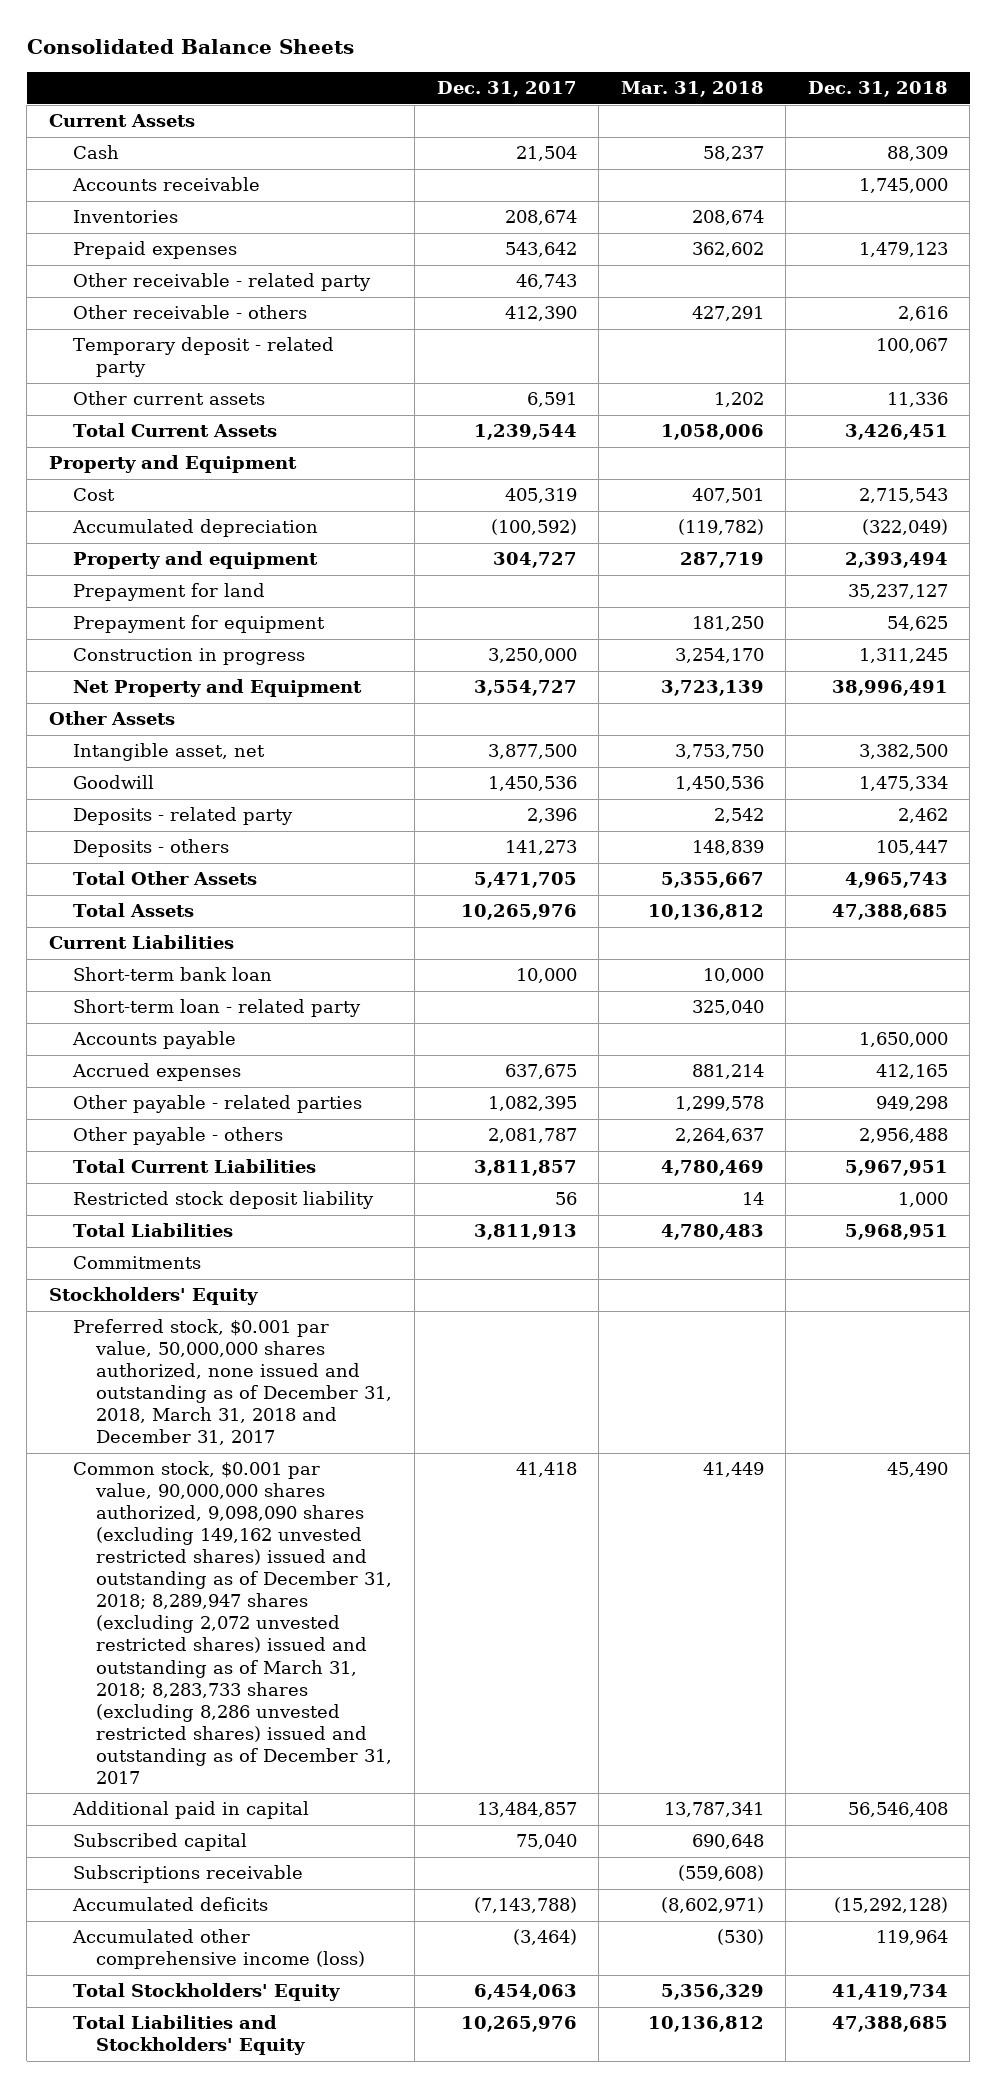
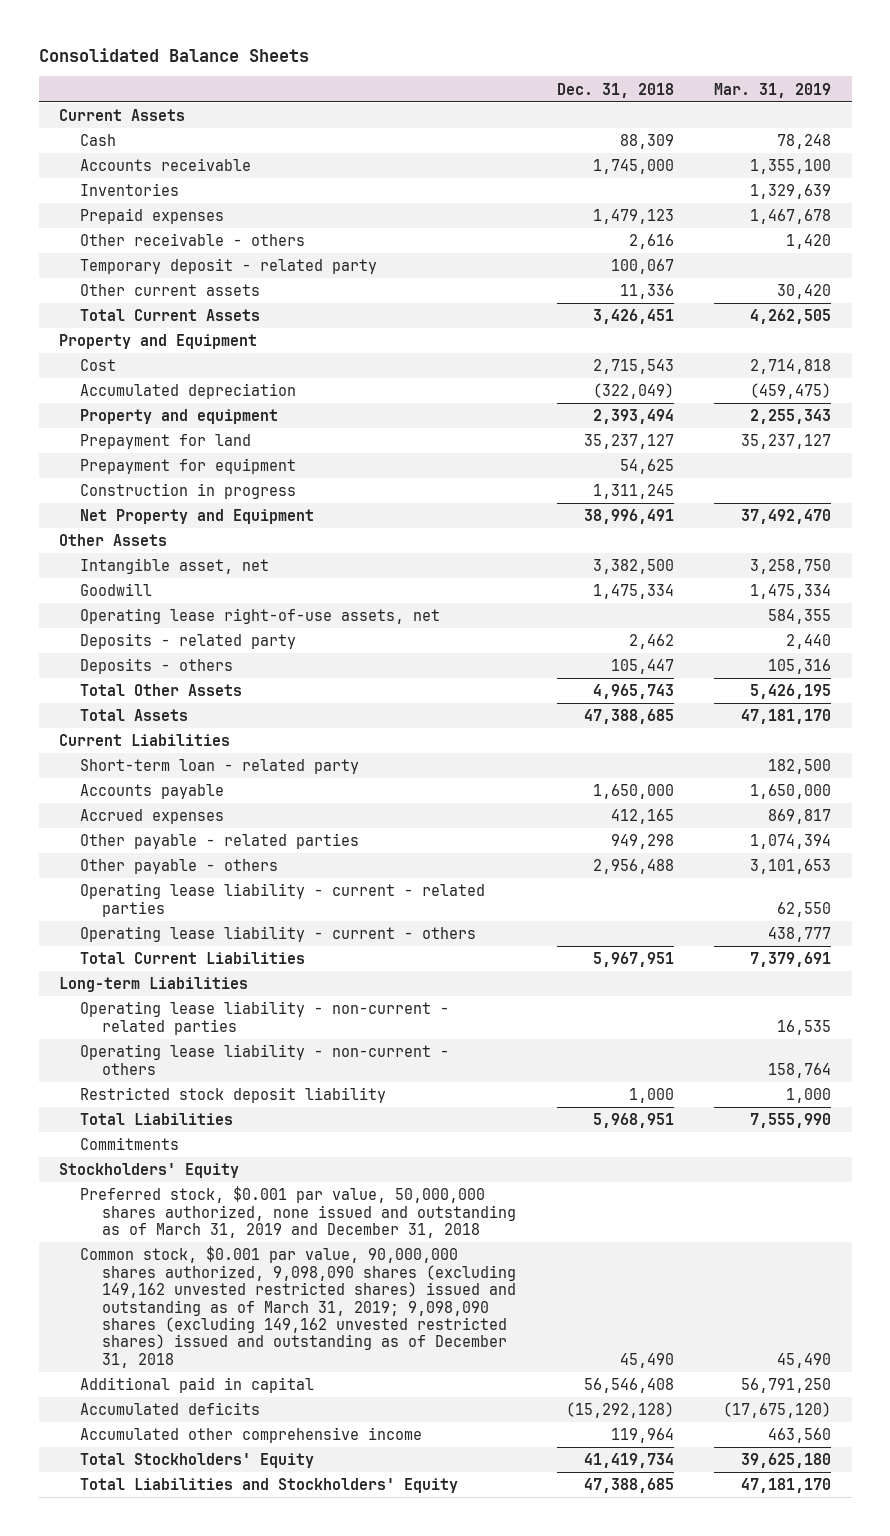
[436,80,577,97] Dec. 31, 2017 -> none
[620,80,764,97] Mar. 31, 2018 -> none
none -> [714,82,832,98] Mar. 31, 2019
[72,273,371,292] Other receivable - related party -> none
none -> [80,608,441,625] Operating lease right-of-use assets, net
[72,967,272,982] Short-term bank loan -> none
none -> [80,883,486,917] Operating lease liability - current - related parties
none -> [80,926,477,943] Operating lease liability - current - others
none -> [58,977,248,993] Long-term Liabilities
none -> [80,1001,450,1035] Operating lease liability - non-current - related parties
none -> [80,1044,450,1075] Operating lease liability - non-current - others
[72,1319,393,1446] Preferred stock, $0.001 par value, 50,000,000 shares authorized, none issued and outstanding as of December 31, 2018, March 31, 2018 and December 31, 2017 -> [80,1186,516,1239] Preferred stock, $0.001 par value, 50,000,000 shares authorized, none issued and outstanding as of March 31, 2019 and December 31, 2018
[72,1461,393,1784] Common stock, $0.001 par value, 90,000,000 shares authorized, 9,098,090 shares (excluding 149,162 unvested restricted shares) issued and outstanding as of December 31, 2018; 8,289,947 shares (excluding 2,072 unvested restricted shares) issued and outstanding as of March 31, 2018; 8,283,733 shares (excluding 8,286 unvested restricted shares) issued and outstanding as of December 31, 2017 -> [80,1246,516,1368] Common stock, $0.001 par value, 90,000,000 shares authorized, 9,098,090 shares (excluding 149,162 unvested restricted shares) issued and outstanding as of March 31, 2019; 9,098,090 shares (excluding 149,162 unvested restricted shares) issued and outstanding as of December 31, 2018
[72,1833,247,1852] Subscribed capital -> none
[72,1865,303,1884] Subscriptions receivable -> none
[71,1929,366,1970] Accumulated other comprehensive income (loss) -> [80,1427,423,1444] Accumulated other comprehensive income

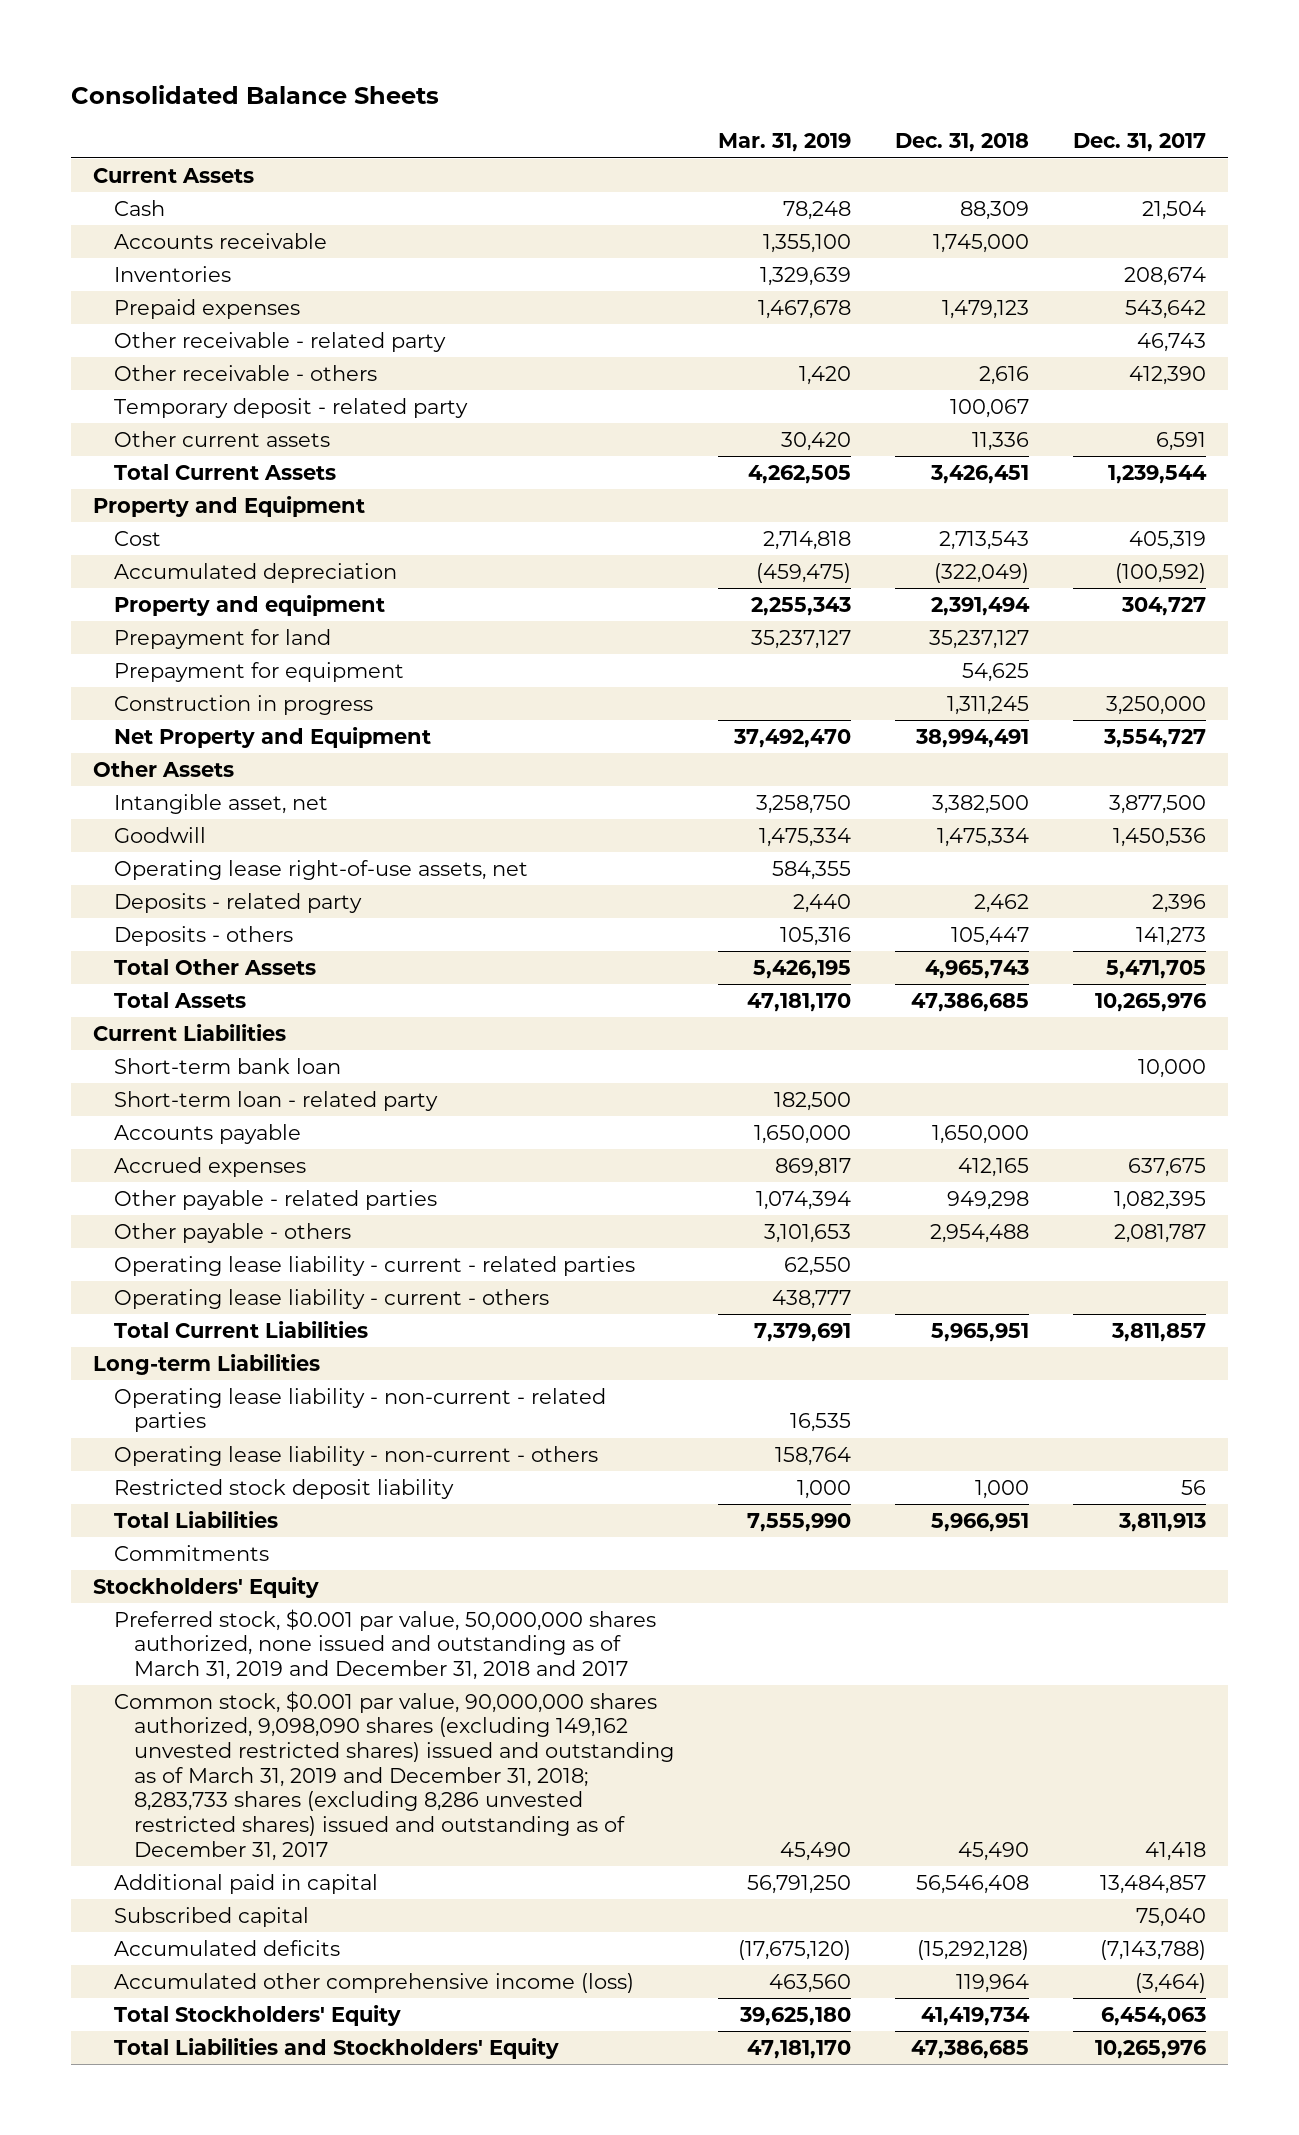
none -> [1073,133,1207,153] Dec. 31, 2017
none -> [113,331,446,352] Other receivable - related party
[592,359,674,375] 2,715,543 -> [939,530,1030,550] 2,713,543
[592,409,674,425] 2,393,494 -> [931,596,1031,616] 2,391,494
[583,509,674,525] 38,996,491 -> [915,728,1030,748] 38,994,491
[583,709,674,725] 47,388,685 -> [911,992,1030,1012] 47,386,685
none -> [113,1057,341,1074] Short-term bank loan
[592,859,674,875] 2,956,488 -> [930,1223,1030,1243] 2,954,488
[592,952,674,968] 5,967,951 -> [931,1322,1030,1342] 5,965,951
[592,1113,674,1129] 5,968,951 -> [931,1512,1030,1532] 5,966,951
[80,1186,516,1239] Preferred stock, $0.001 par value, 50,000,000 shares authorized, none issued and outstanding as of March 31, 2019 and December 31, 2018 -> [113,1608,656,1681] Preferred stock, $0.001 par value, 50,000,000 shares authorized, none issued and outstanding as of March 31, 2019 and December 31, 2018 and 2017
[80,1246,516,1368] Common stock, $0.001 par value, 90,000,000 shares authorized, 9,098,090 shares (excluding 149,162 unvested restricted shares) issued and outstanding as of March 31, 2019; 9,098,090 shares (excluding 149,162 unvested restricted shares) issued and outstanding as of December 31, 2018 -> [113,1690,674,1861] Common stock, $0.001 par value, 90,000,000 shares authorized, 9,098,090 shares (excluding 149,162 unvested restricted shares) issued and outstanding as of March 31, 2019 and December 31, 2018; 8,283,733 shares (excluding 8,286 unvested restricted shares) issued and outstanding as of December 31, 2017
none -> [113,1906,309,1927] Subscribed capital
[80,1427,423,1444] Accumulated other comprehensive income -> [113,1972,634,1993] Accumulated other comprehensive income (loss)
[583,1478,674,1494] 47,388,685 -> [911,2039,1030,2059] 47,386,685

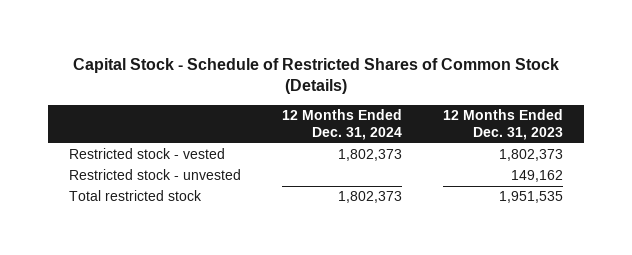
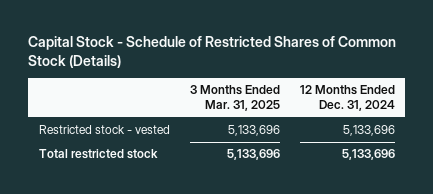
[443,108,564,140] 12 Months Ended Dec. 31, 2023 -> none
none -> [189,85,280,112] 3 Months Ended Mar. 31, 2025
[68,169,241,181] Restricted stock - unvested -> none
[337,149,402,162] 1,802,373 -> [342,125,395,137] 5,133,696
[337,191,402,204] 1,802,373 -> [341,149,395,161] 5,133,696

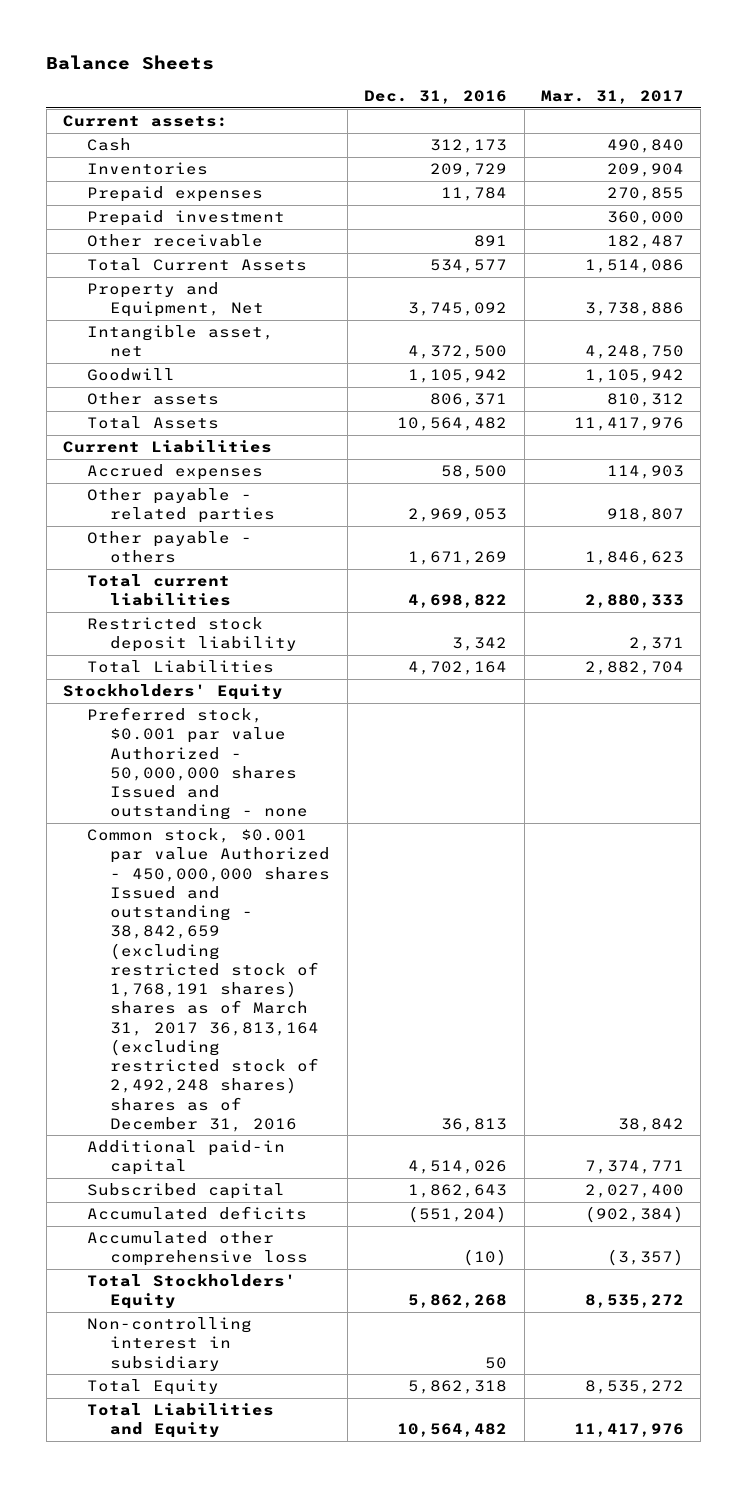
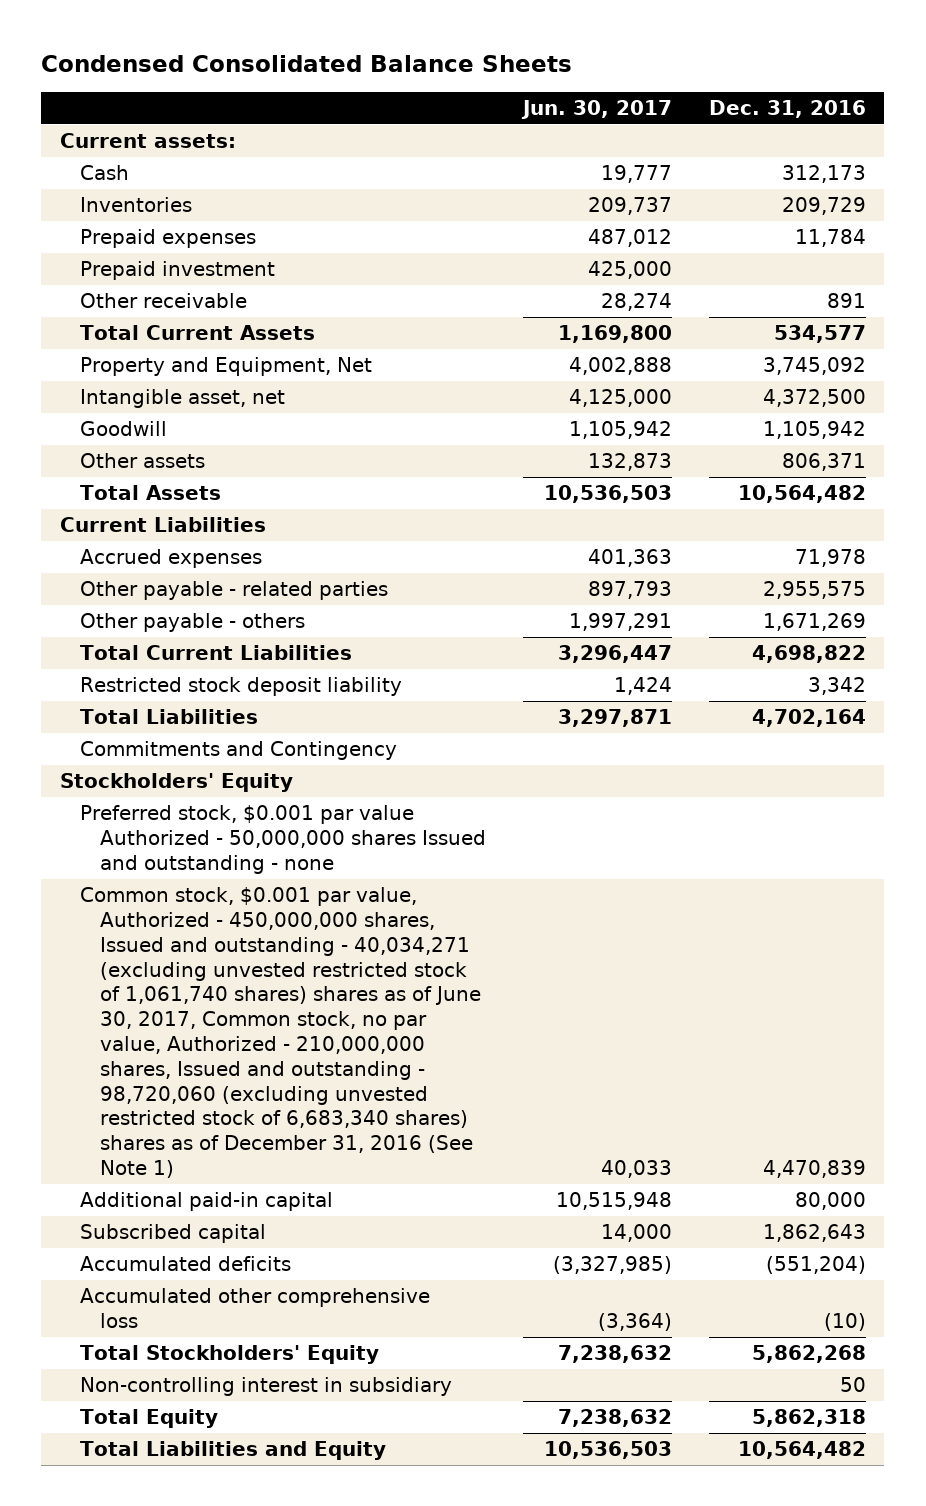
[46,55,215,71] Balance Sheets -> [41,54,573,72] Condensed Consolidated Balance Sheets
[540,90,684,105] Mar. 31, 2017 -> none
none -> [520,99,672,119] Jun. 30, 2017
[441,465,508,480] 58,500 -> [794,549,866,568] 71,978
[408,508,508,523] 2,969,053 -> [762,581,866,600] 2,955,575
[86,574,232,607] Total current liabilities -> [79,645,352,661] Total Current Liabilities
none -> [79,741,397,761] Commitments and Contingency
[86,828,331,1132] Common stock, $0.001 par value Authorized - 450,000,000 shares Issued and outstanding - 38,842,659 (excluding restricted stock of 1,768,191 shares) shares as of March 31, 2017 36,813,164 (excluding restricted stock of 2,492,248 shares) shares as of December 31, 2016 -> [79,887,481,1178] Common stock, $0.001 par value, Authorized - 450,000,000 shares, Issued and outstanding - 40,034,271 (excluding unvested restricted stock of 1,061,740 shares) shares as of June 30, 2017, Common stock, no par value, Authorized - 210,000,000 shares, Issued and outstanding - 98,720,060 (excluding unvested restricted stock of 6,683,340 shares) shares as of December 31, 2016 (See Note 1)
[441,1117,508,1132] 36,813 -> [762,1159,866,1178] 4,470,839
[408,1160,508,1175] 4,514,026 -> [794,1192,866,1211] 80,000

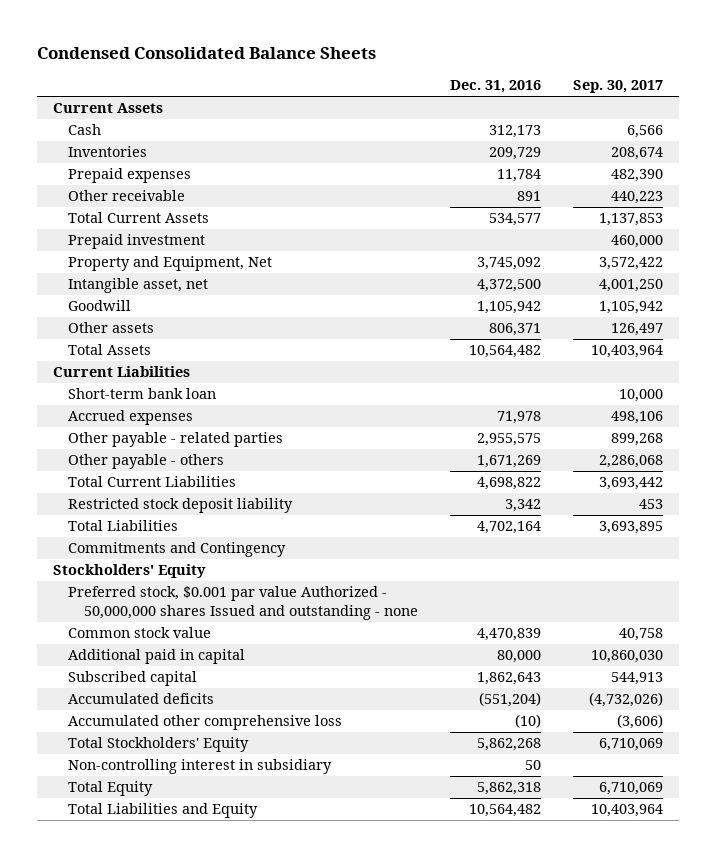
[520,99,672,119] Jun. 30, 2017 -> none
none -> [573,80,664,94] Sep. 30, 2017
[59,133,236,149] Current assets: -> [52,103,163,114] Current Assets
[79,261,275,281] Prepaid investment -> [68,234,206,250] Prepaid investment
none -> [68,388,217,400] Short-term bank loan
[79,887,481,1178] Common stock, $0.001 par value, Authorized - 450,000,000 shares, Issued and outstanding - 40,034,271 (excluding unvested restricted stock of 1,061,740 shares) shares as of June 30, 2017, Common stock, no par value, Authorized - 210,000,000 shares, Issued and outstanding - 98,720,060 (excluding unvested restricted stock of 6,683,340 shares) shares as of December 31, 2016 (See Note 1) -> [68,627,212,639] Common stock value
[79,1192,333,1212] Additional paid-in capital -> [68,649,246,665] Additional paid in capital

